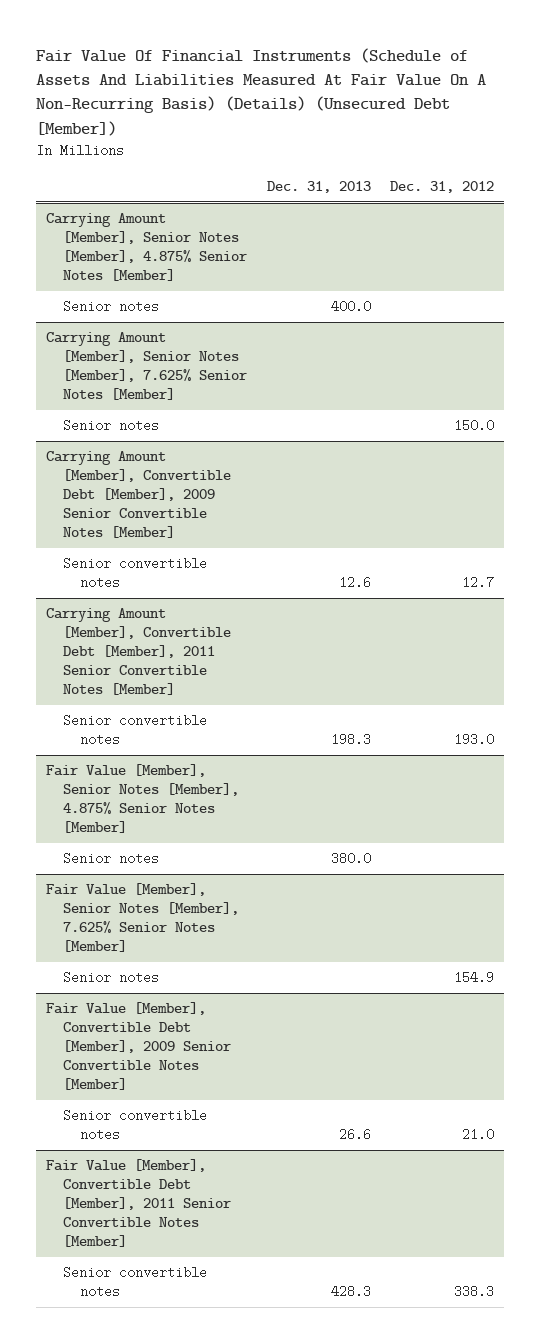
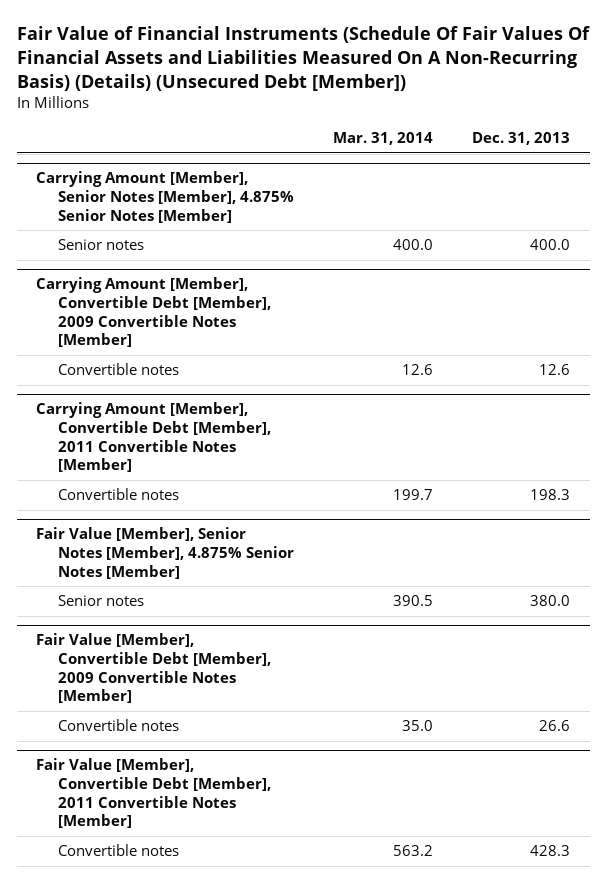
[36,47,487,136] Fair Value Of Financial Instruments (Schedule of Assets And Liabilities Measured At Fair Value On A Non-Recurring Basis) (Details) (Unsecured Debt [Member]) -> [16,26,590,91] Fair Value of Financial Instruments (Schedule Of Fair Values Of Financial Assets and Liabilities Measured On A Non-Recurring Basis) (Details) (Unsecured Debt [Member])
[390,180,495,193] Dec. 31, 2012 -> none
none -> [333,132,434,146] Mar. 31, 2014
[46,332,248,401] Carrying Amount [Member], Senior Notes [Member], 7.625% Senior Notes [Member] -> none
[63,419,160,433] Senior notes -> none
[46,451,232,538] Carrying Amount [Member], Convertible Debt [Member], 2009 Senior Convertible Notes [Member] -> [36,277,271,348] Carrying Amount [Member], Convertible Debt [Member], 2009 Convertible Notes [Member]
[63,557,208,590] Senior convertible notes -> [57,363,179,376] Convertible notes
[46,608,232,695] Carrying Amount [Member], Convertible Debt [Member], 2011 Senior Convertible Notes [Member] -> [36,402,271,473] Carrying Amount [Member], Convertible Debt [Member], 2011 Convertible Notes [Member]
[63,714,208,747] Senior convertible notes -> [57,488,179,501] Convertible notes
[46,883,240,953] Fair Value [Member], Senior Notes [Member], 7.625% Senior Notes [Member] -> none
[63,971,160,985] Senior notes -> none
[46,1002,232,1090] Fair Value [Member], Convertible Debt [Member], 2009 Senior Convertible Notes [Member] -> [36,633,271,704] Fair Value [Member], Convertible Debt [Member], 2009 Convertible Notes [Member]
[63,1109,208,1142] Senior convertible notes -> [57,719,179,732] Convertible notes
[46,1159,232,1247] Fair Value [Member], Convertible Debt [Member], 2011 Senior Convertible Notes [Member] -> [36,758,271,829] Fair Value [Member], Convertible Debt [Member], 2011 Convertible Notes [Member]
[63,1266,208,1299] Senior convertible notes -> [57,844,179,857] Convertible notes

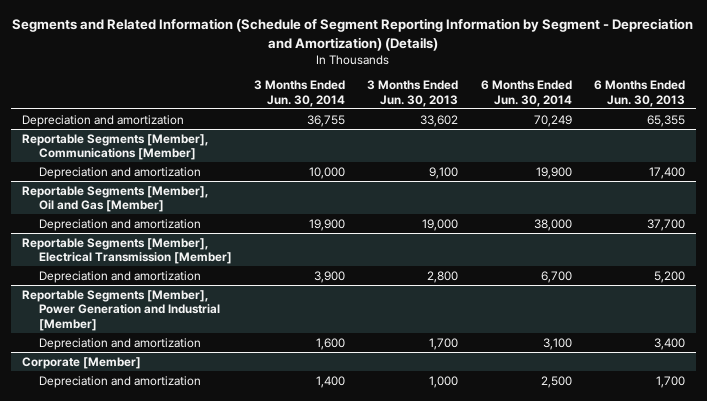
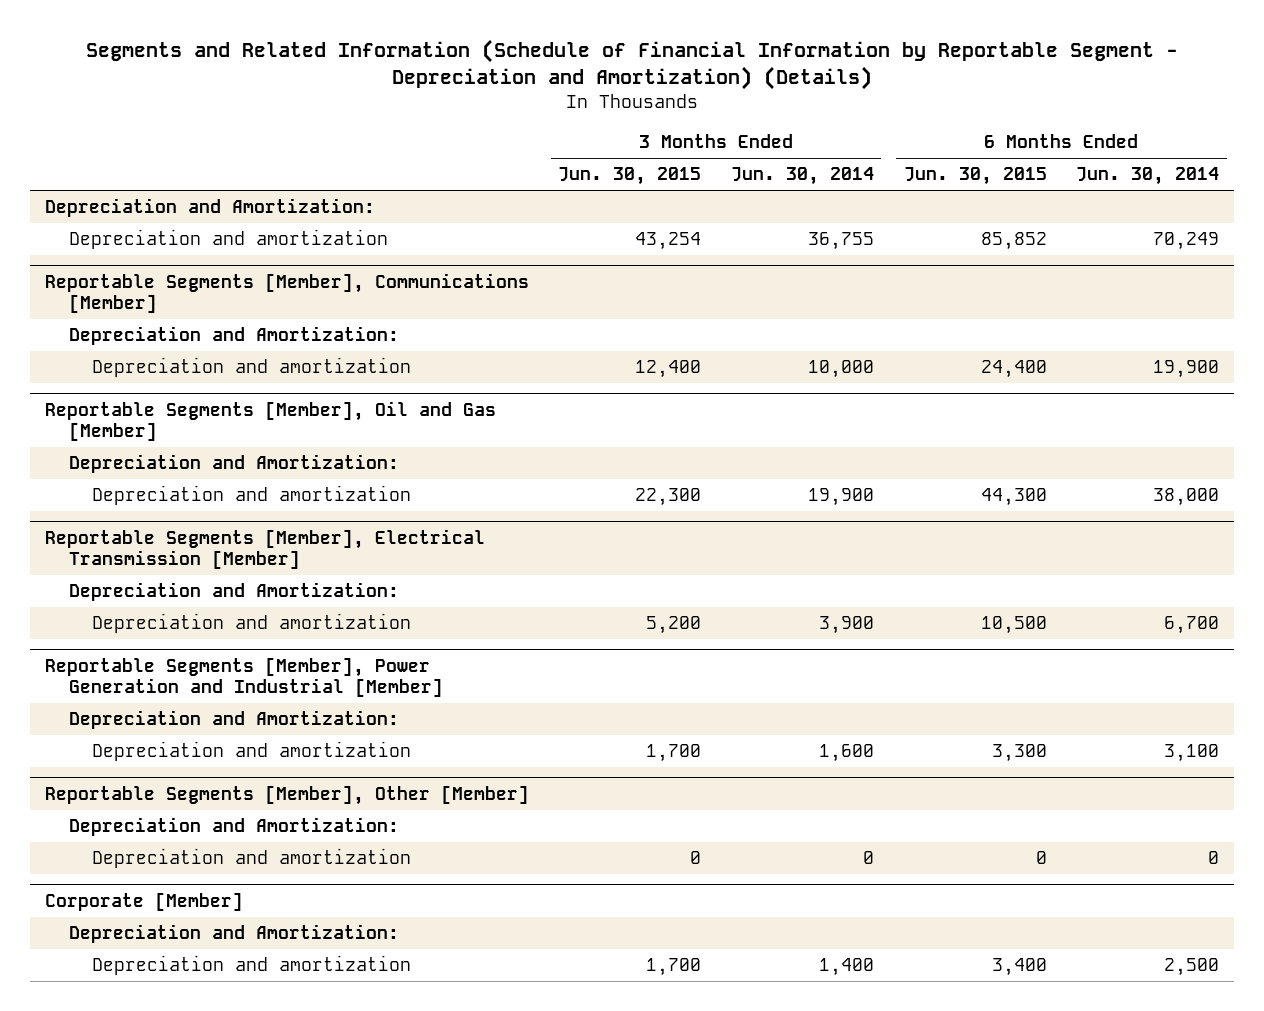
[12,18,694,51] Segments and Related Information (Schedule of Segment Reporting Information by Segment - Depreciation and Amortization) (Details) -> [85,39,1178,91] Segments and Related Information (Schedule of Financial Information by Reportable Segment - Depreciation and Amortization) (Details)
[367,80,459,107] 3 Months Ended Jun. 30, 2013 -> none
[594,80,686,107] 6 Months Ended Jun. 30, 2013 -> none
none -> [558,167,702,186] Jun. 30, 2015
none -> [903,167,1047,186] Jun. 30, 2015
none -> [44,198,375,218] Depreciation and Amortization:
none -> [68,326,399,346] Depreciation and Amortization:
none -> [68,454,399,474] Depreciation and Amortization:
none -> [68,582,399,602] Depreciation and Amortization:
none -> [68,710,399,730] Depreciation and Amortization:
none -> [44,784,529,805] Reportable Segments [Member], Other [Member]
none -> [68,817,399,837] Depreciation and Amortization:
none -> [92,848,412,869] Depreciation and amortization
none -> [68,924,399,944] Depreciation and Amortization:

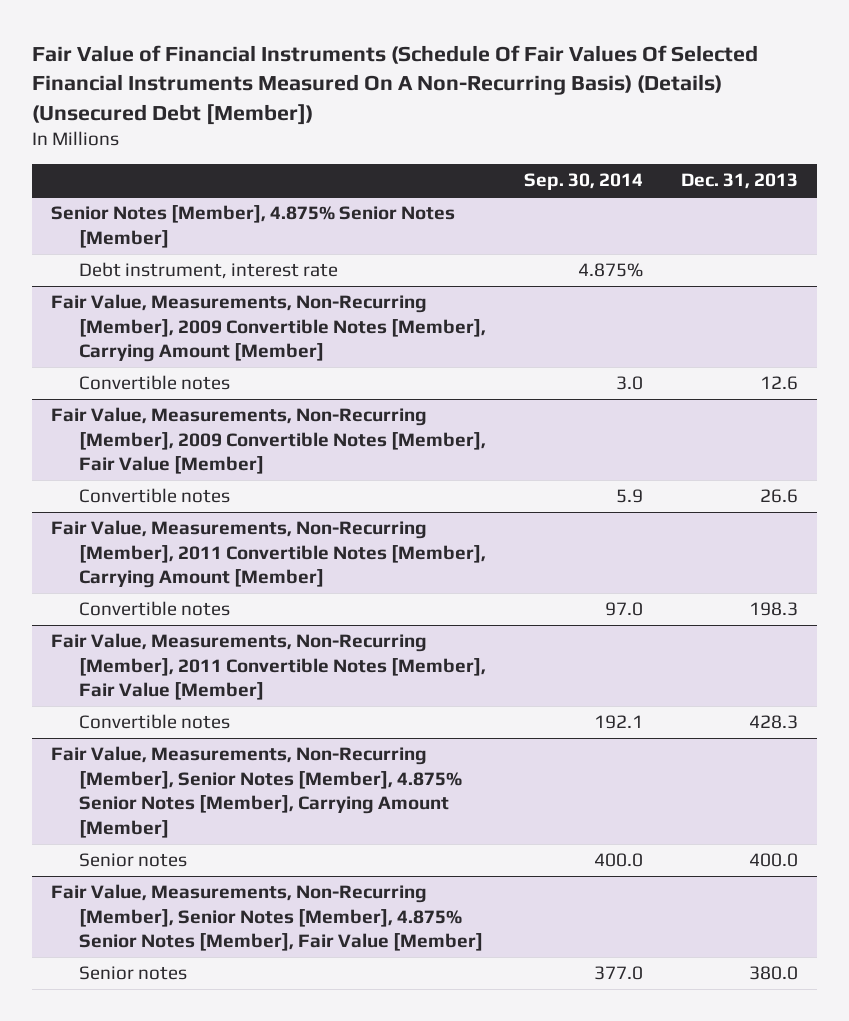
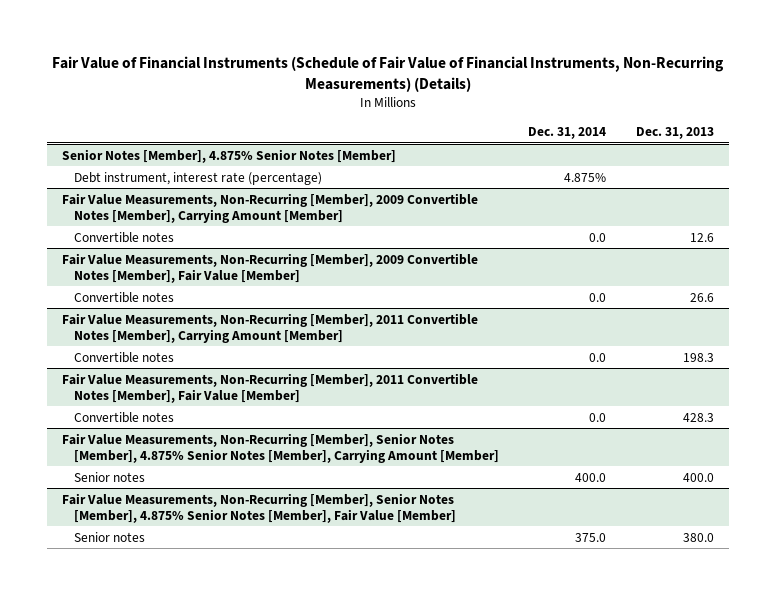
[31,45,758,125] Fair Value of Financial Instruments (Schedule Of Fair Values Of Selected Financial Instruments Measured On A Non-Recurring Basis) (Details) (Unsecured Debt [Member]) -> [52,55,725,92] Fair Value of Financial Instruments (Schedule of Fair Value of Financial Instruments, Non-Recurring Measurements) (Details)
[523,173,643,191] Sep. 30, 2014 -> none
none -> [528,126,607,139] Dec. 31, 2014
[78,262,338,280] Debt instrument, interest rate -> [73,171,322,185] Debt instrument, interest rate (percentage)
[50,294,486,363] Fair Value, Measurements, Non-Recurring [Member], 2009 Convertible Notes [Member], Carrying Amount [Member] -> [61,192,478,223] Fair Value Measurements, Non-Recurring [Member], 2009 Convertible Notes [Member], Carrying Amount [Member]
[50,407,486,475] Fair Value, Measurements, Non-Recurring [Member], 2009 Convertible Notes [Member], Fair Value [Member] -> [61,252,478,283] Fair Value Measurements, Non-Recurring [Member], 2009 Convertible Notes [Member], Fair Value [Member]
[50,520,486,589] Fair Value, Measurements, Non-Recurring [Member], 2011 Convertible Notes [Member], Carrying Amount [Member] -> [61,312,478,343] Fair Value Measurements, Non-Recurring [Member], 2011 Convertible Notes [Member], Carrying Amount [Member]
[50,633,486,701] Fair Value, Measurements, Non-Recurring [Member], 2011 Convertible Notes [Member], Fair Value [Member] -> [61,372,478,403] Fair Value Measurements, Non-Recurring [Member], 2011 Convertible Notes [Member], Fair Value [Member]
[50,746,462,838] Fair Value, Measurements, Non-Recurring [Member], Senior Notes [Member], 4.875% Senior Notes [Member], Carrying Amount [Member] -> [61,432,499,463] Fair Value Measurements, Non-Recurring [Member], Senior Notes [Member], 4.875% Senior Notes [Member], Carrying Amount [Member]
[50,884,483,952] Fair Value, Measurements, Non-Recurring [Member], Senior Notes [Member], 4.875% Senior Notes [Member], Fair Value [Member] -> [61,492,456,523] Fair Value Measurements, Non-Recurring [Member], Senior Notes [Member], 4.875% Senior Notes [Member], Fair Value [Member]

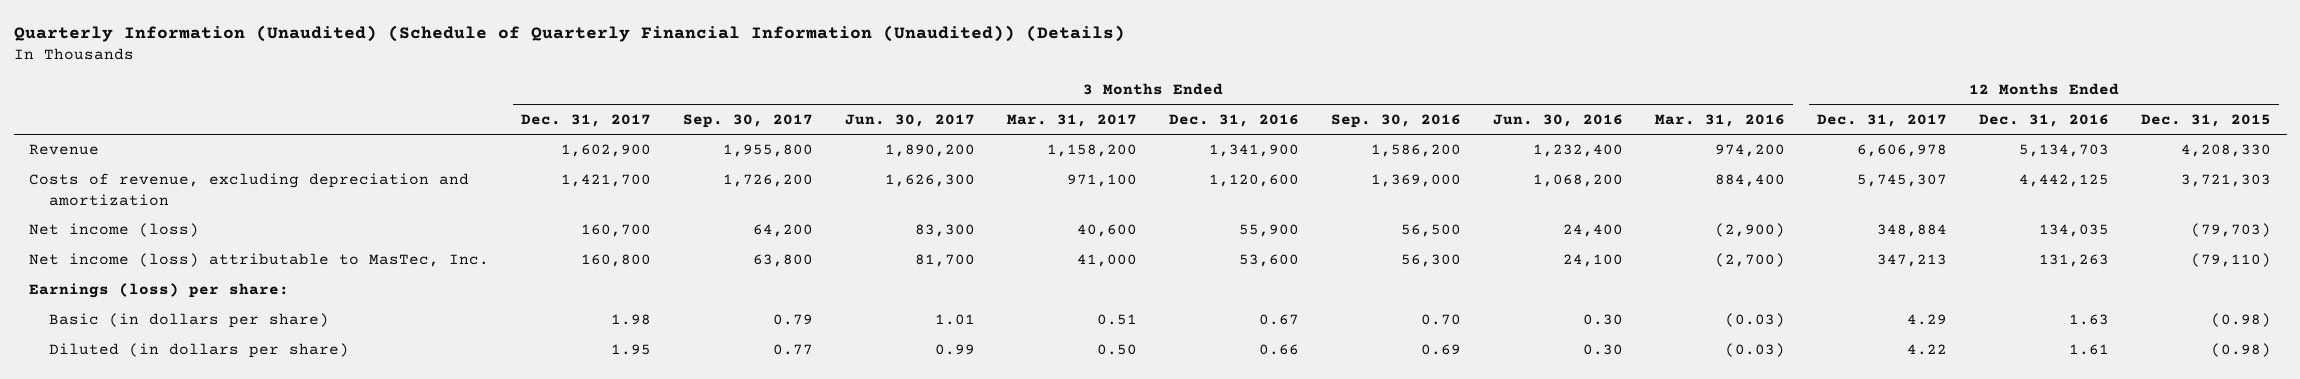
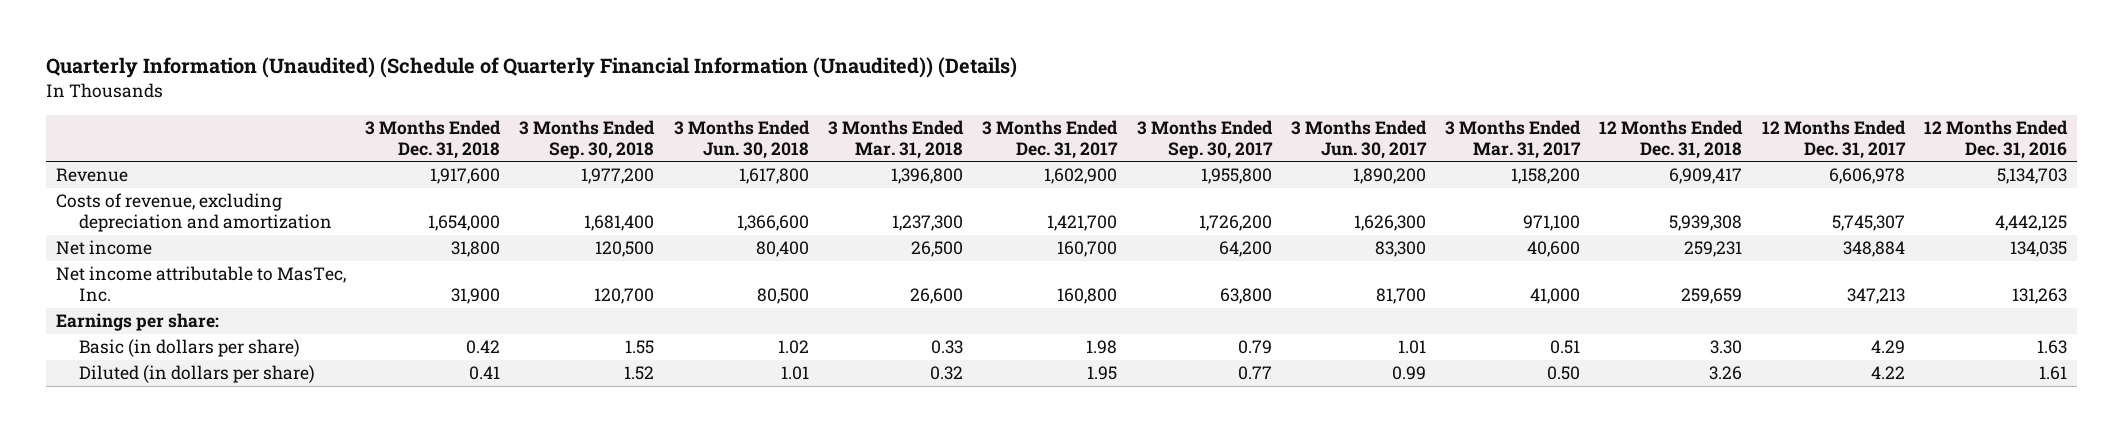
[1169,114,1300,128] Dec. 31, 2016 -> none
[1331,114,1462,129] Sep. 30, 2016 -> none
[1492,114,1623,128] Jun. 30, 2016 -> none
[1654,114,1785,128] Mar. 31, 2016 -> none
[2140,114,2271,128] Dec. 31, 2015 -> none
none -> [365,119,502,159] 3 Months Ended Dec. 31, 2018
none -> [519,119,656,159] 3 Months Ended Sep. 30, 2018
none -> [673,119,810,159] 3 Months Ended Jun. 30, 2018
none -> [828,119,965,159] 3 Months Ended Mar. 31, 2018
none -> [1599,119,1744,159] 12 Months Ended Dec. 31, 2018
[29,223,200,238] Net income (loss) -> [55,240,152,256] Net income
[29,253,490,268] Net income (loss) attributable to MasTec, Inc. -> [55,266,346,303] Net income attributable to MasTec, Inc.
[29,283,290,299] Earnings (loss) per share: -> [55,313,219,332] Earnings per share:

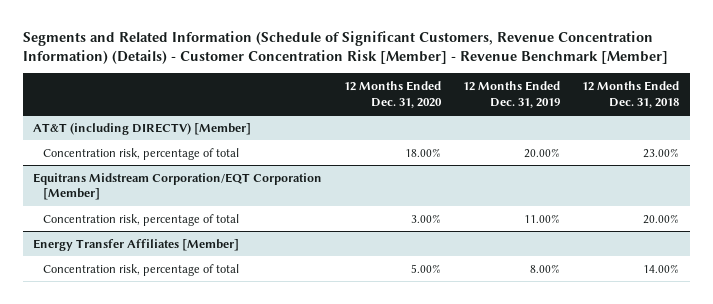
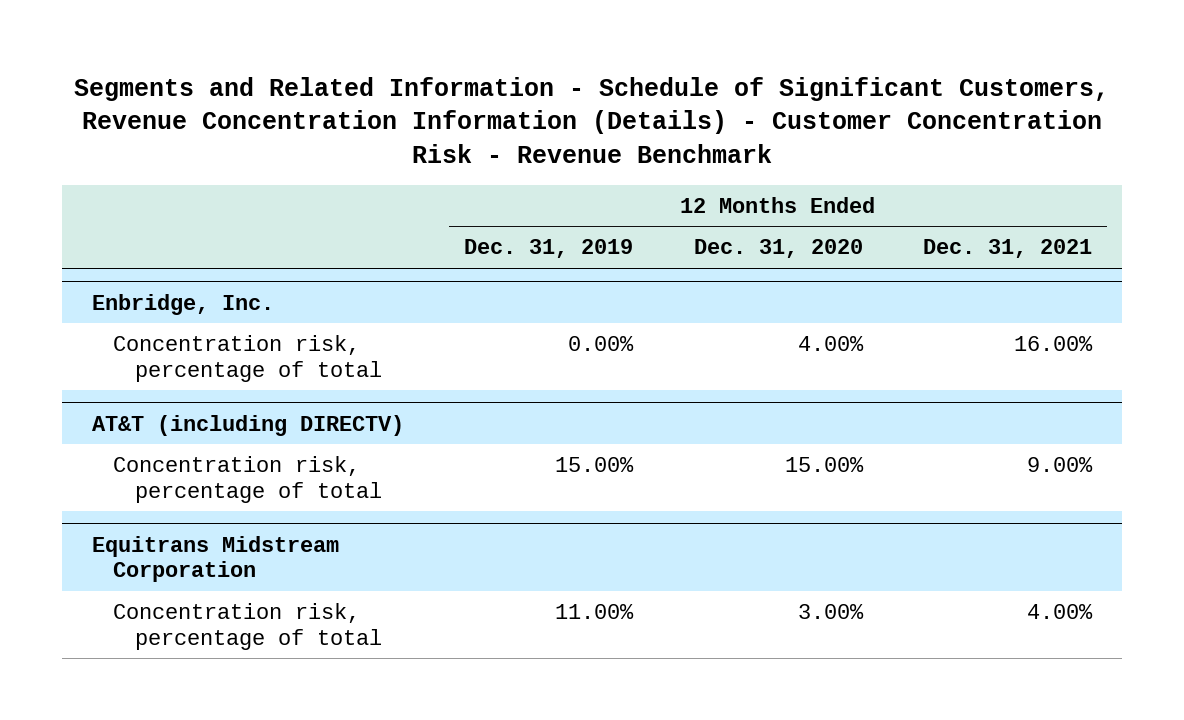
[22,30,668,65] Segments and Related Information (Schedule of Significant Customers, Revenue Concentration Information) (Details) - Customer Concentration Risk [Member] - Revenue Benchmark [Member] -> [74,76,1110,164] Segments and Related Information - Schedule of Significant Customers, Revenue Concentration Information (Details) - Customer Concentration Risk - Revenue Benchmark
[582,81,680,108] 12 Months Ended Dec. 31, 2018 -> none
none -> [923,239,1093,259] Dec. 31, 2021
[33,122,252,135] AT&T (including DIRECTV) [Member] -> [92,293,275,315] Enbridge, Inc.
[405,147,442,157] 18.00% -> [797,335,864,351] 4.00%
[524,147,561,158] 20.00% -> [568,335,635,351] 0.00%
[33,172,323,201] Equitrans Midstream Corporation/EQT Corporation [Member] -> [92,414,405,436] AT&T (including DIRECTV)
none -> [113,455,382,503] Concentration risk, percentage of total
none -> [92,535,340,583] Equitrans Midstream Corporation
[33,238,240,251] Energy Transfer Affiliates [Member] -> none
[43,263,240,276] Concentration risk, percentage of total -> none

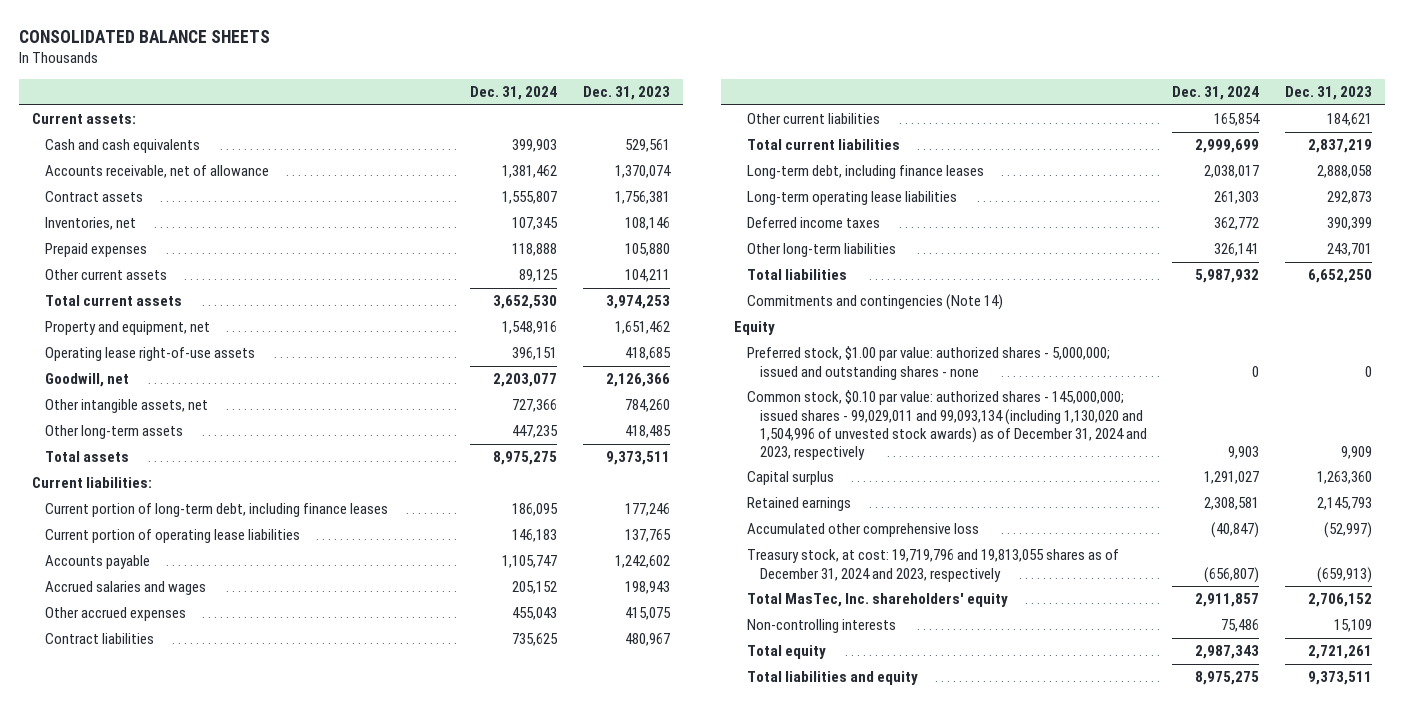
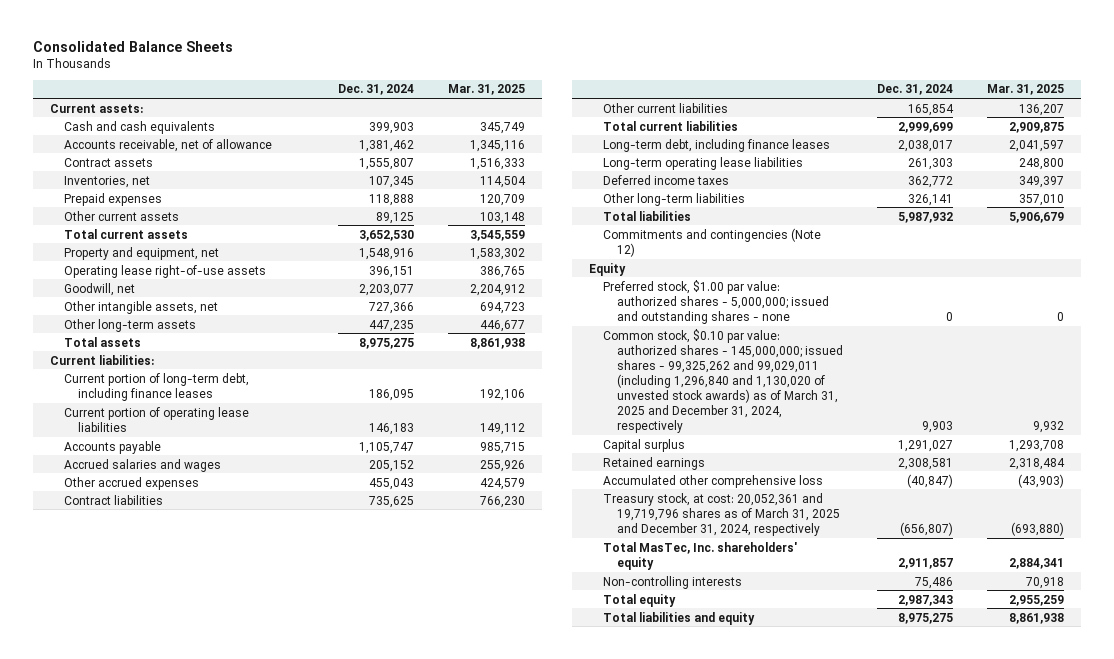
[19,29,271,43] CONSOLIDATED BALANCE SHEETS -> [33,40,234,52] Consolidated Balance Sheets
[583,85,671,100] Dec. 31, 2023 -> none
none -> [448,84,526,96] Mar. 31, 2025
[746,294,1003,311] Commitments and contingencies (Note 14) -> [603,227,822,257] Commitments and contingencies (Note 12)
[746,390,1147,460] Common stock, $0.10 par value: authorized shares - 145,000,000; issued shares - 99,029,011 and 99,093,134 (including 1,130,020 and 1,504,996 of unvested stock awards) as of December 31, 2024 and 2023, respectively -> [603,328,844,433] Common stock, $0.10 par value: authorized shares - 145,000,000; issued shares - 99,325,262 and 99,029,011 (including 1,296,840 and 1,130,020 of unvested stock awards) as of March 31, 2025 and December 31, 2024, respectively
[746,549,1119,582] Treasury stock, at cost: 19,719,796 and 19,813,055 shares as of December 31, 2024 and 2023, respectively -> [603,492,841,536] Treasury stock, at cost: 20,052,361 and 19,719,796 shares as of March 31, 2025 and December 31, 2024, respectively

